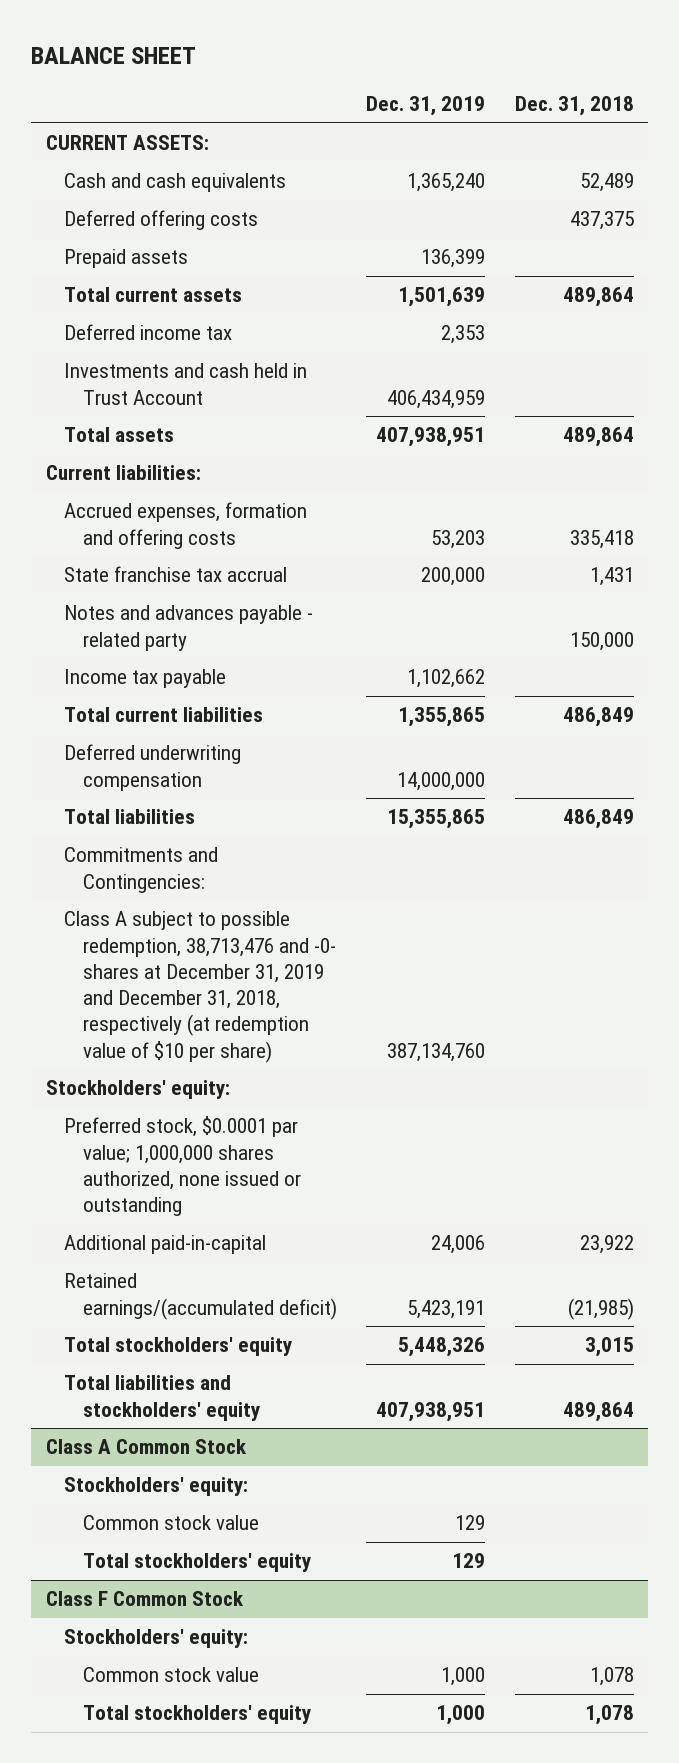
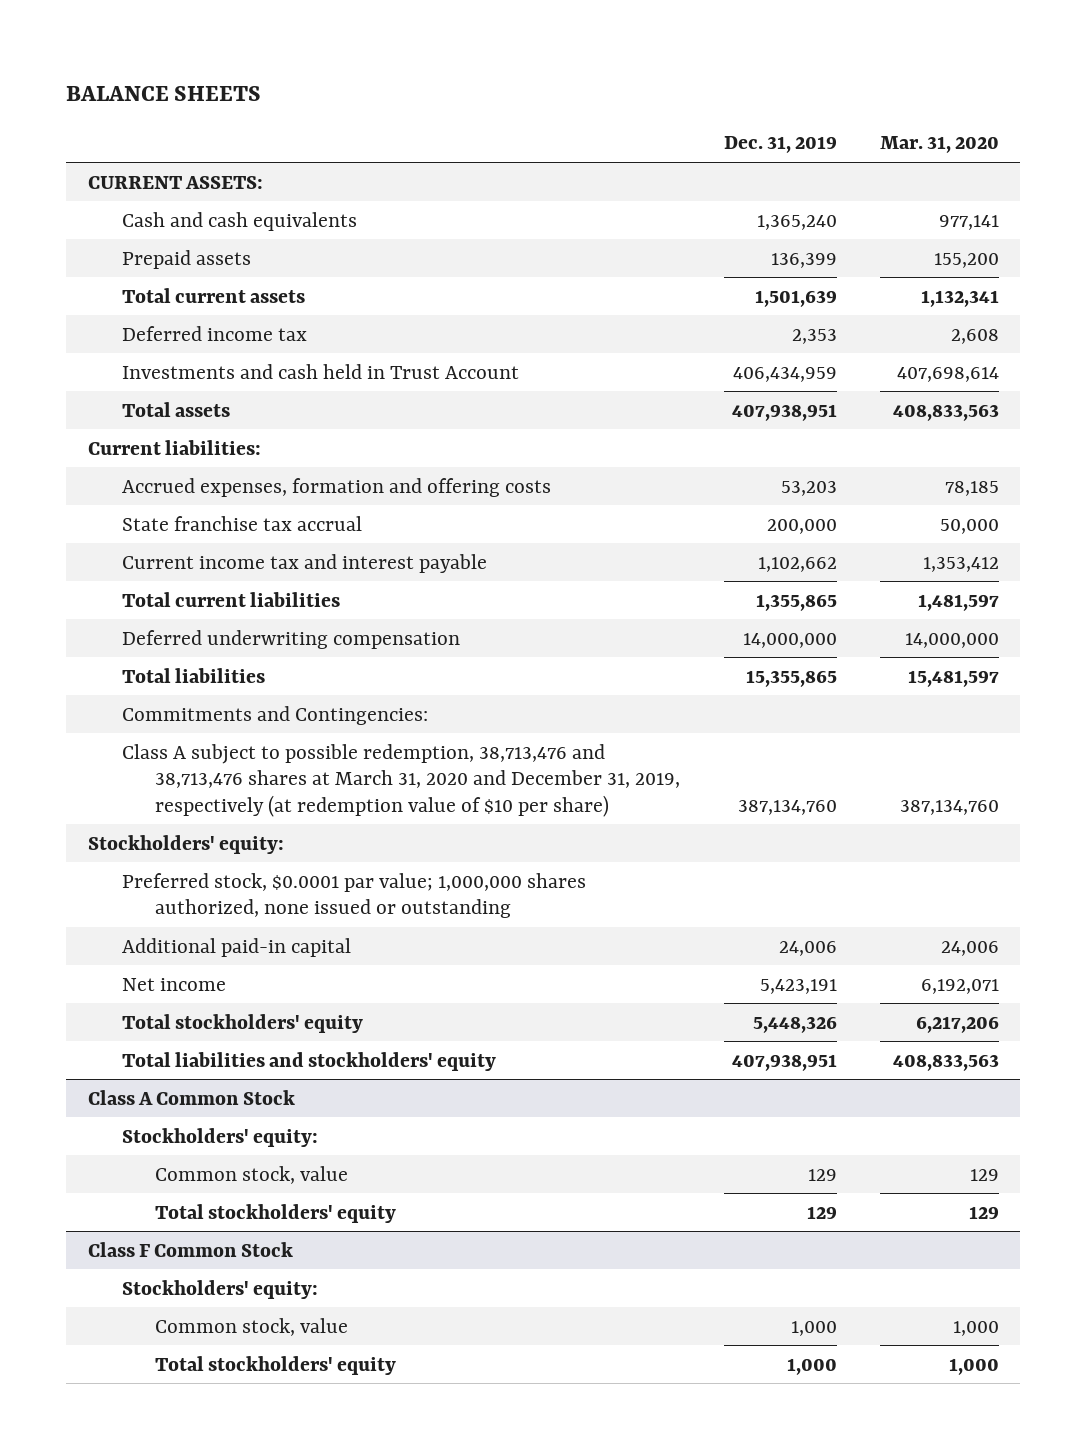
[30,46,196,64] BALANCE SHEET -> [66,86,262,102] BALANCE SHEETS
[514,96,634,117] Dec. 31, 2018 -> none
none -> [879,136,999,154] Mar. 31, 2020
[64,210,259,231] Deferred offering costs -> none
[64,605,314,651] Notes and advances payable - related party -> none
[64,669,227,689] Income tax payable -> [121,553,487,573] Current income tax and interest payable
[64,911,336,1063] Class A subject to possible redemption, 38,713,476 and -0- shares at December 31, 2019 and December 31, 2018, respectively (at redemption value of $10 per share) -> [121,743,681,817] Class A subject to possible redemption, 38,713,476 and 38,713,476 shares at March 31, 2020 and December 31, 2019, respectively (at redemption value of $10 per share)
[64,1235,267,1255] Additional paid-in-capital -> [121,937,351,957] Additional paid-in capital
[64,1273,337,1320] Retained earnings/(accumulated deficit) -> [121,977,226,991] Net income
[82,1515,259,1531] Common stock value -> [155,1165,349,1184] Common stock, value
[82,1667,259,1683] Common stock value -> [155,1317,349,1336] Common stock, value

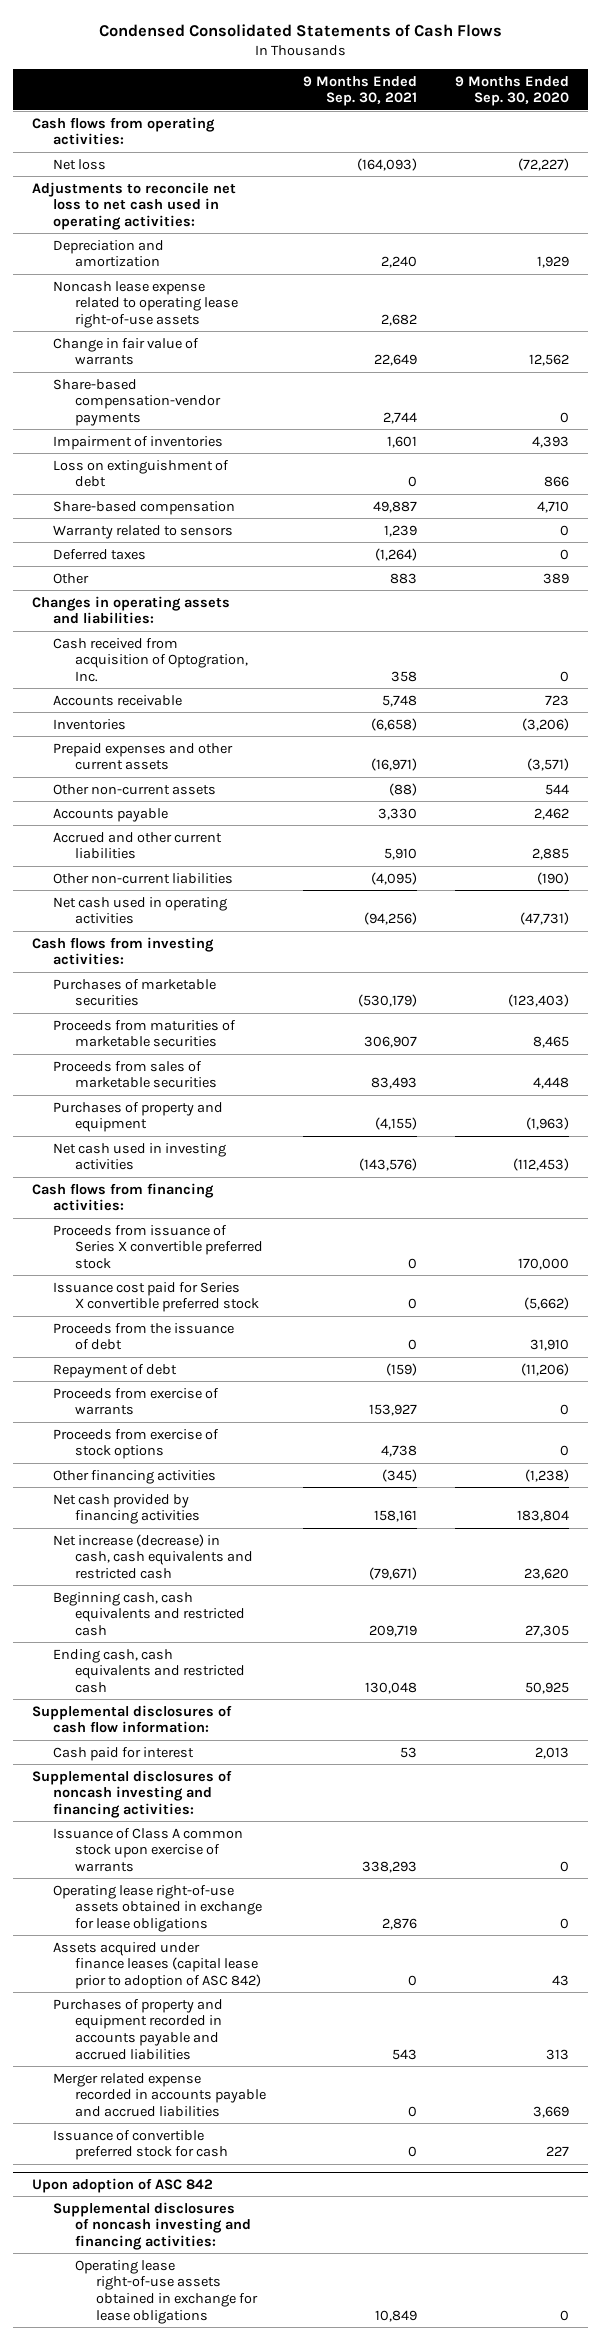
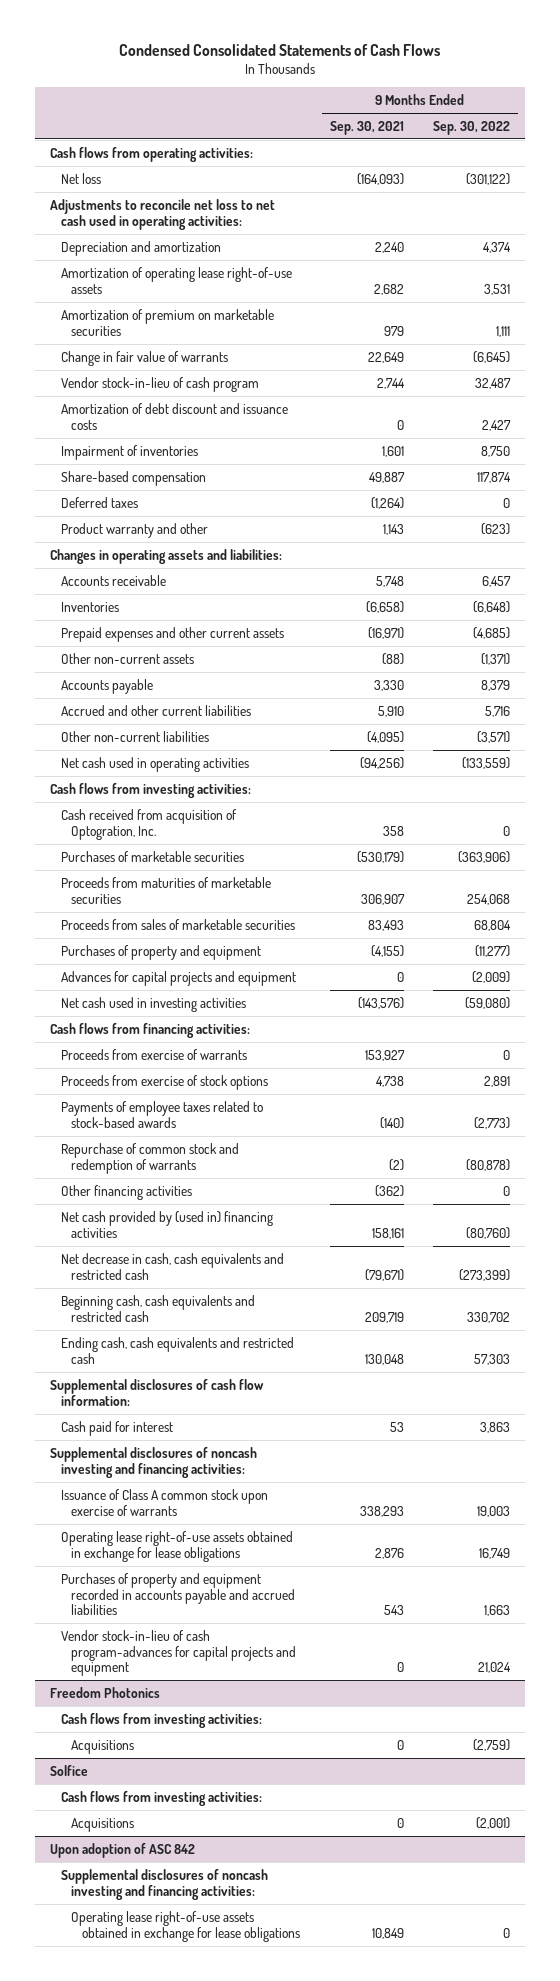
[455,75,570,107] 9 Months Ended Sep. 30, 2020 -> none
none -> [433,120,511,135] Sep. 30, 2022
[53,280,238,328] Noncash lease expense related to operating lease right-of-use assets -> [60,266,292,294] Amortization of operating lease right-of-use assets
none -> [60,308,274,336] Amortization of premium on marketable securities
[53,378,221,426] Share-based compensation-vendor payments -> [60,376,259,392] Vendor stock-in-lieu of cash program
none -> [60,402,288,430] Amortization of debt discount and issuance costs
[53,459,230,488] Loss on extinguishment of debt -> none
[53,524,234,539] Warranty related to sensors -> none
[53,572,90,584] Other -> none
none -> [60,522,208,538] Product warranty and other
[53,637,248,682] Cash received from acquisition of Optogration, Inc. -> [60,808,237,840] Cash received from acquisition of Optogration, Inc.
none -> [60,970,296,986] Advances for capital projects and equipment
[53,1224,263,1269] Proceeds from issuance of Series X convertible preferred stock -> none
[53,1281,259,1313] Issuance cost paid for Series X convertible preferred stock -> none
[53,1322,235,1351] Proceeds from the issuance of debt -> none
[53,1363,178,1378] Repayment of debt -> none
none -> [60,1100,263,1128] Payments of employee taxes related to stock-based awards
none -> [60,1142,239,1174] Repurchase of common stock and redemption of warrants
[382,1468,418,1482] (345) -> [374,1184,404,1197] (362)
[53,1493,200,1525] Net cash provided by financing activities -> [60,1210,273,1238] Net cash provided by (used in) financing activities
[53,1533,253,1579] Net increase (decrease) in cash, cash equivalents and restricted cash -> [60,1252,284,1280] Net decrease in cash, cash equivalents and restricted cash
[53,1941,261,1989] Assets acquired under finance leases (capital lease prior to adoption of ASC 842) -> none
[53,2072,266,2117] Merger related expense recorded in accounts payable and accrued liabilities -> none
[53,2129,228,2161] Issuance of convertible preferred stock for cash -> none
none -> [60,1629,297,1677] Vendor stock-in-lieu of cash program-advances for capital projects and equipment
none -> [49,1686,160,1698] Freedom Photonics
none -> [60,1712,262,1728] Cash flows from investing activities:
none -> [71,1739,135,1754] Acquisitions
none -> [49,1764,88,1776] Solfice
none -> [60,1790,262,1806] Cash flows from investing activities:
none -> [71,1817,135,1832] Acquisitions

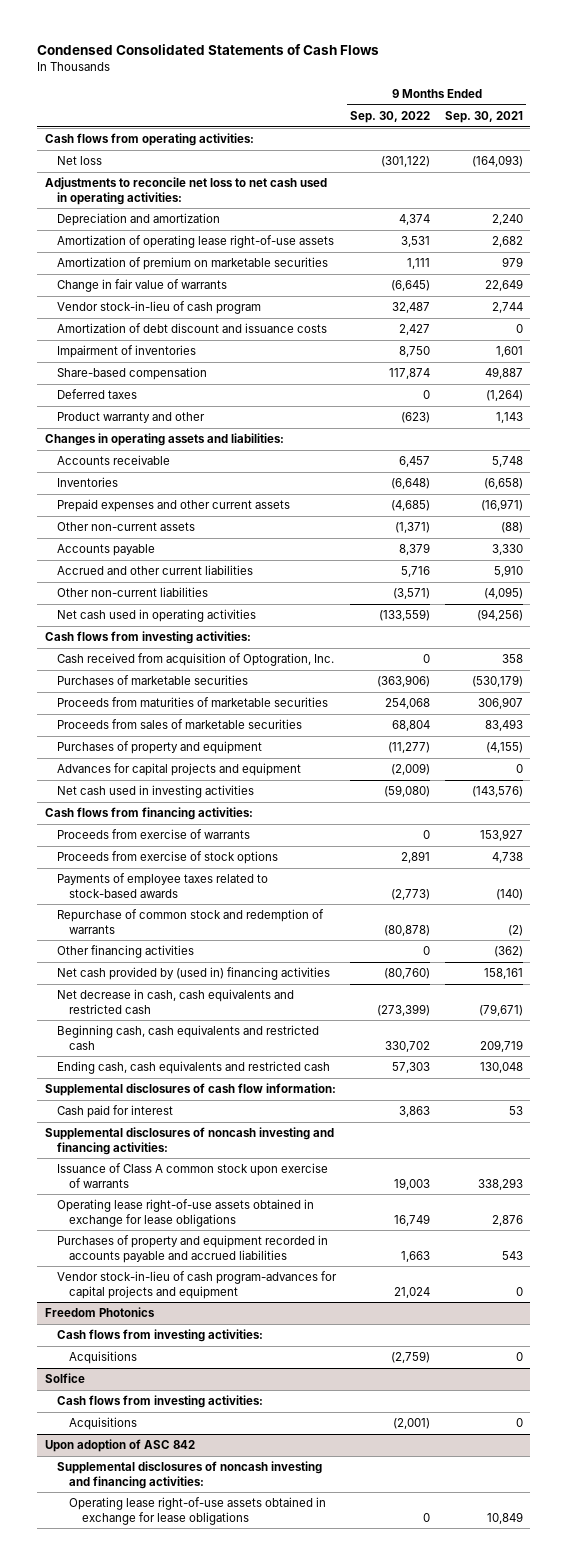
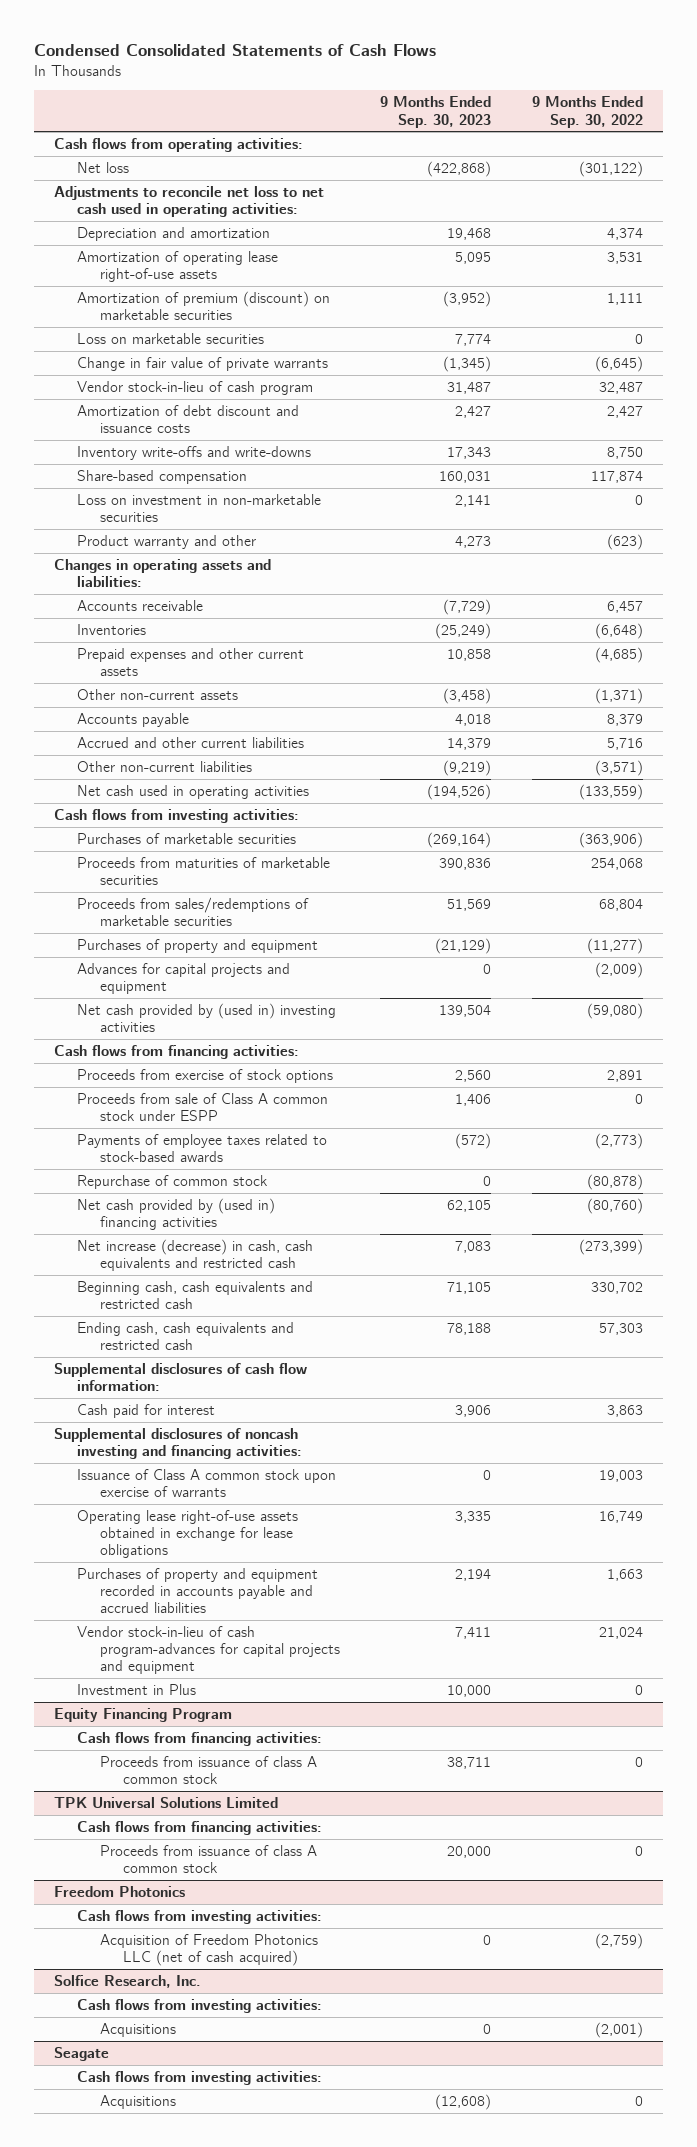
[444,110,523,123] Sep. 30, 2021 -> none
none -> [380,96,492,128] 9 Months Ended Sep. 30, 2023
[56,257,328,271] Amortization of premium on marketable securities -> [76,290,330,321] Amortization of premium (discount) on marketable securities
none -> [76,332,264,344] Loss on marketable securities
[56,279,227,293] Change in fair value of warrants -> [76,356,328,371] Change in fair value of private warrants
[56,345,196,359] Impairment of inventories -> [76,445,311,460] Inventory write-offs and write-downs
[56,389,137,400] Deferred taxes -> none
none -> [76,493,321,523] Loss on investment in non-marketable securities
[56,653,334,667] Cash received from acquisition of Optogration, Inc. -> none
[56,719,302,730] Proceeds from sales of marketable securities -> [76,896,309,927] Proceeds from sales/redemptions of marketable securities
[56,785,254,799] Net cash used in investing activities -> [76,1002,336,1033] Net cash provided by (used in) investing activities
[56,829,250,840] Proceeds from exercise of warrants -> none
none -> [76,1092,328,1122] Proceeds from sale of Class A common stock under ESPP
[56,945,194,959] Other financing activities -> none
[56,909,324,934] Repurchase of common stock and redemption of warrants -> [76,1174,268,1189] Repurchase of common stock
[56,989,294,1014] Net decrease in cash, cash equivalents and restricted cash -> [76,1238,313,1272] Net increase (decrease) in cash, cash equivalents and restricted cash
none -> [76,1683,196,1695] Investment in Plus
none -> [53,1707,232,1722] Equity Financing Program
none -> [76,1731,322,1746] Cash flows from financing activities:
none -> [99,1755,317,1785] Proceeds from issuance of class A common stock
none -> [53,1796,278,1808] TPK Universal Solutions Limited
none -> [76,1820,322,1835] Cash flows from financing activities:
none -> [99,1844,317,1874] Proceeds from issuance of class A common stock
[69,1351,138,1365] Acquisitions -> [99,1933,318,1967] Acquisition of Freedom Photonics LLC (net of cash acquired)
[44,1373,85,1384] Solfice -> [53,1974,201,1988] Solfice Research, Inc.
[44,1439,195,1453] Upon adoption of ASC 842 -> none
[56,1461,322,1489] Supplemental disclosures of noncash investing and financing activities: -> none
[69,1497,327,1525] Operating lease right-of-use assets obtained in exchange for lease obligations -> none
none -> [53,2046,109,2061] Seagate
none -> [76,2070,322,2085] Cash flows from investing activities:
none -> [99,2094,176,2109] Acquisitions

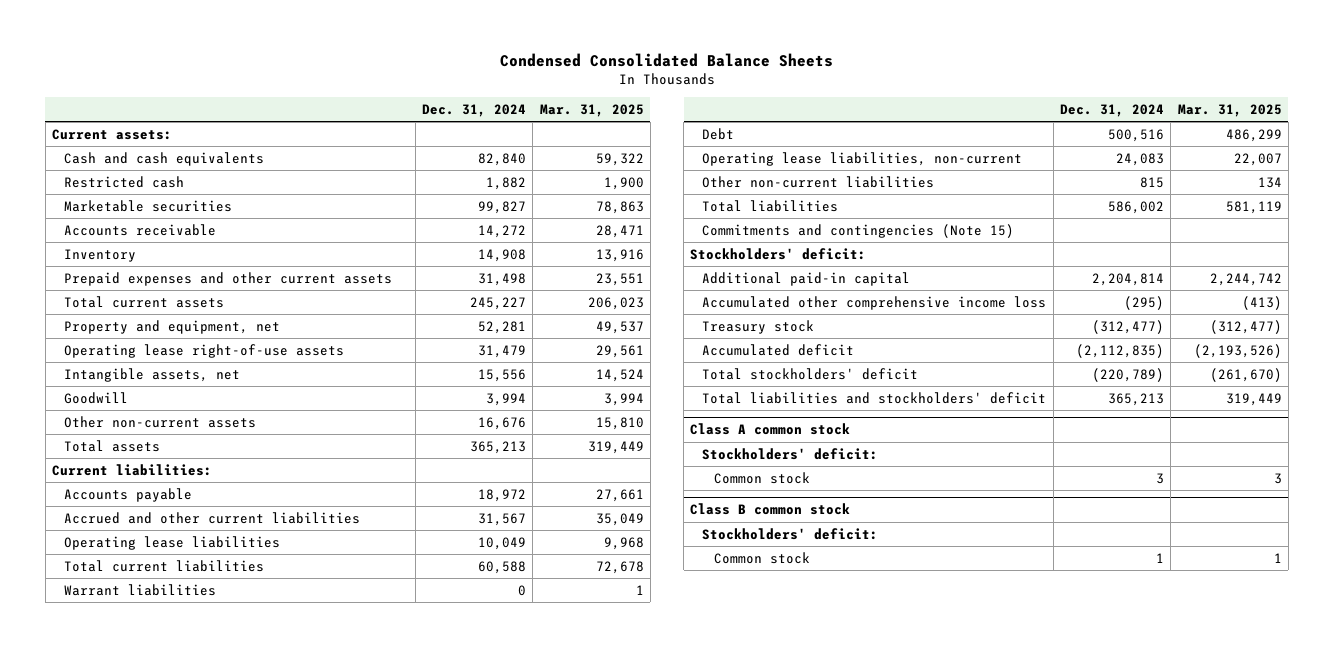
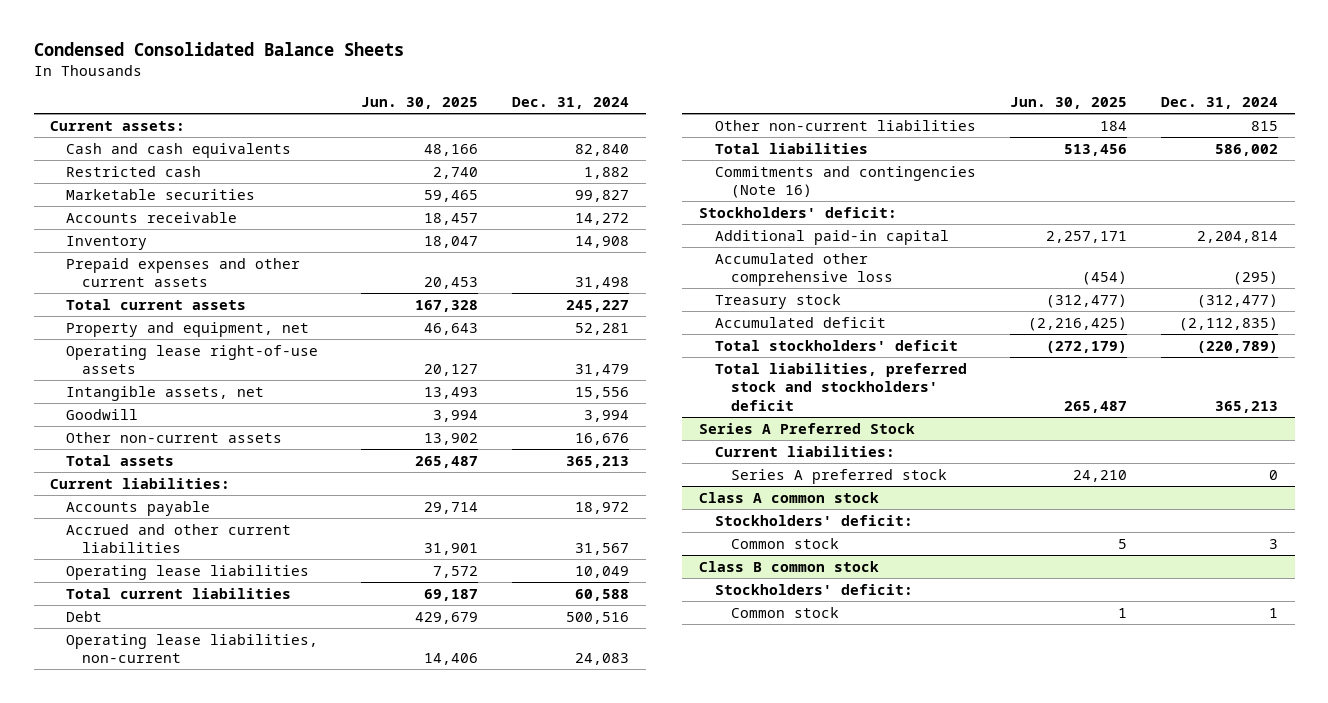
[539,103,644,117] Mar. 31, 2025 -> none
none -> [360,97,478,110] Jun. 30, 2025
[64,583,217,596] Warrant liabilities -> none
[702,223,1015,238] Commitments and contingencies (Note 15) -> [714,165,976,199] Commitments and contingencies (Note 16)
[702,295,1047,310] Accumulated other comprehensive income loss -> [714,252,893,287] Accumulated other comprehensive loss
[702,391,1047,404] Total liabilities and stockholders' deficit -> [714,362,967,411] Total liabilities, preferred stock and stockholders' deficit
none -> [699,422,916,434] Series A Preferred Stock
none -> [714,445,895,457] Current liabilities:
none -> [730,468,947,484] Series A preferred stock

